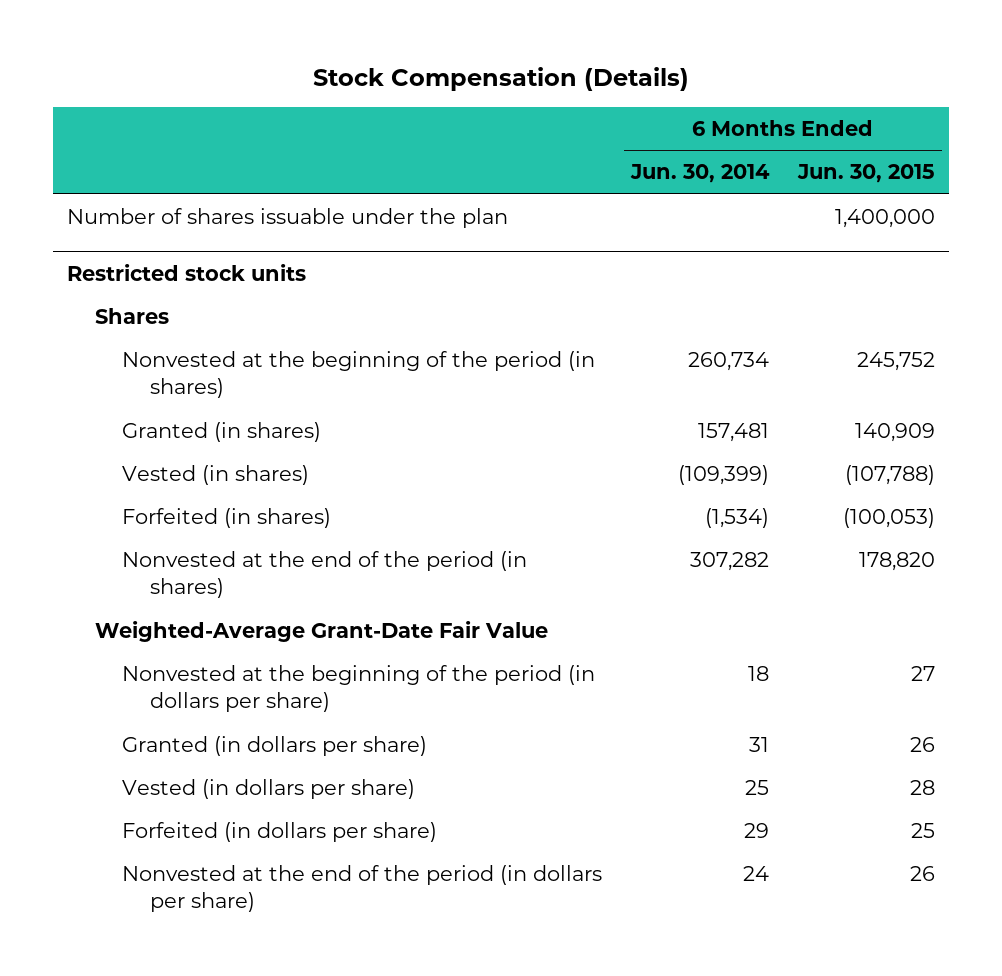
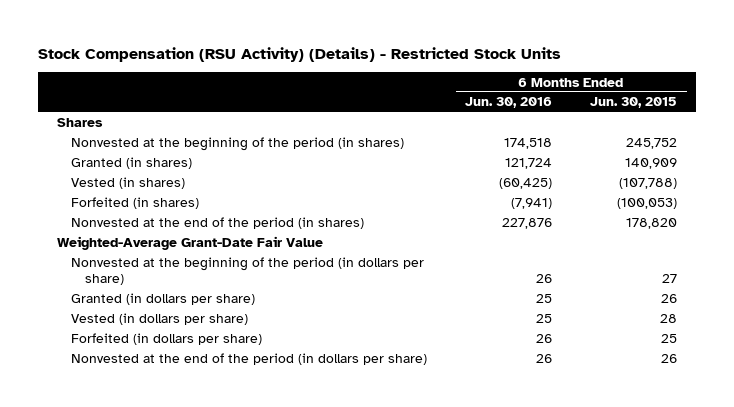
[313,66,690,91] Stock Compensation (Details) -> [37,46,561,62] Stock Compensation (RSU Activity) (Details) - Restricted Stock Units
[630,164,771,184] Jun. 30, 2014 -> none
none -> [465,97,553,109] Jun. 30, 2016
[67,208,509,229] Number of shares issuable under the plan -> none
[67,263,307,281] Restricted stock units -> none

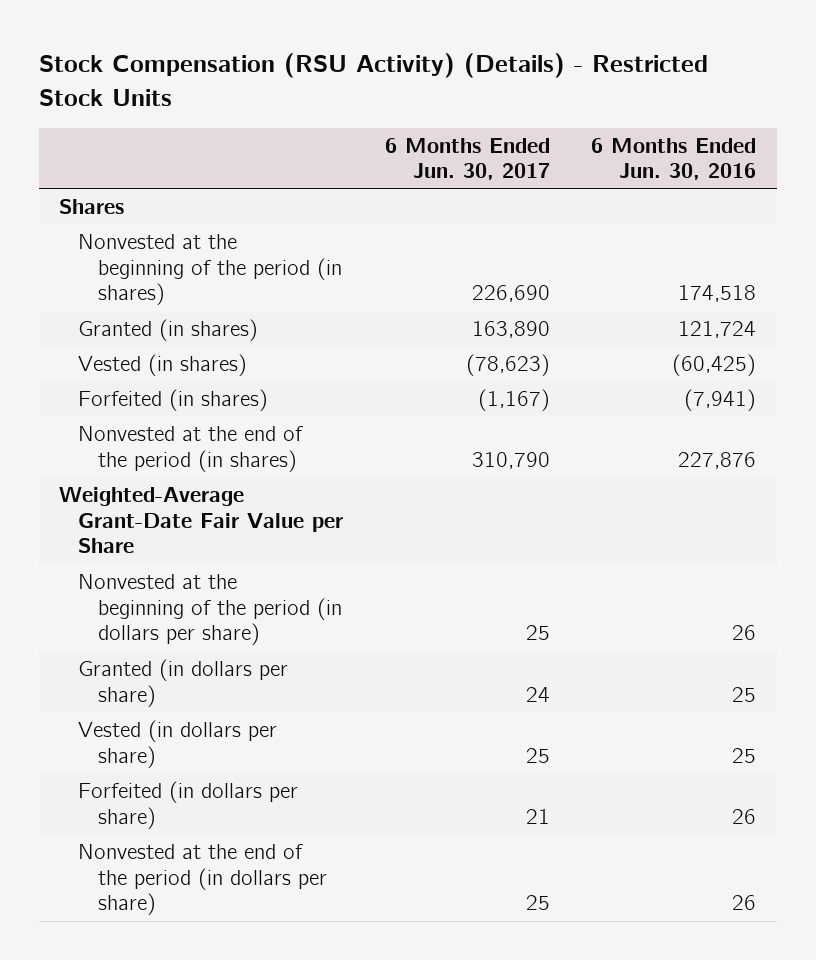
[590,97,678,109] Jun. 30, 2015 -> none
none -> [384,137,550,181] 6 Months Ended Jun. 30, 2017
[56,236,323,251] Weighted-Average Grant-Date Fair Value -> [59,486,344,554] Weighted-Average Grant-Date Fair Value per Share

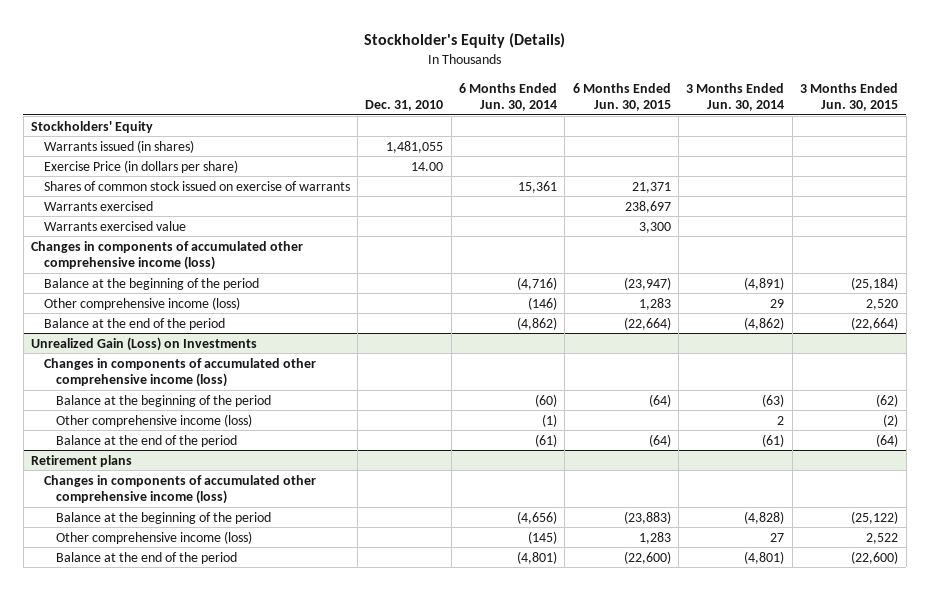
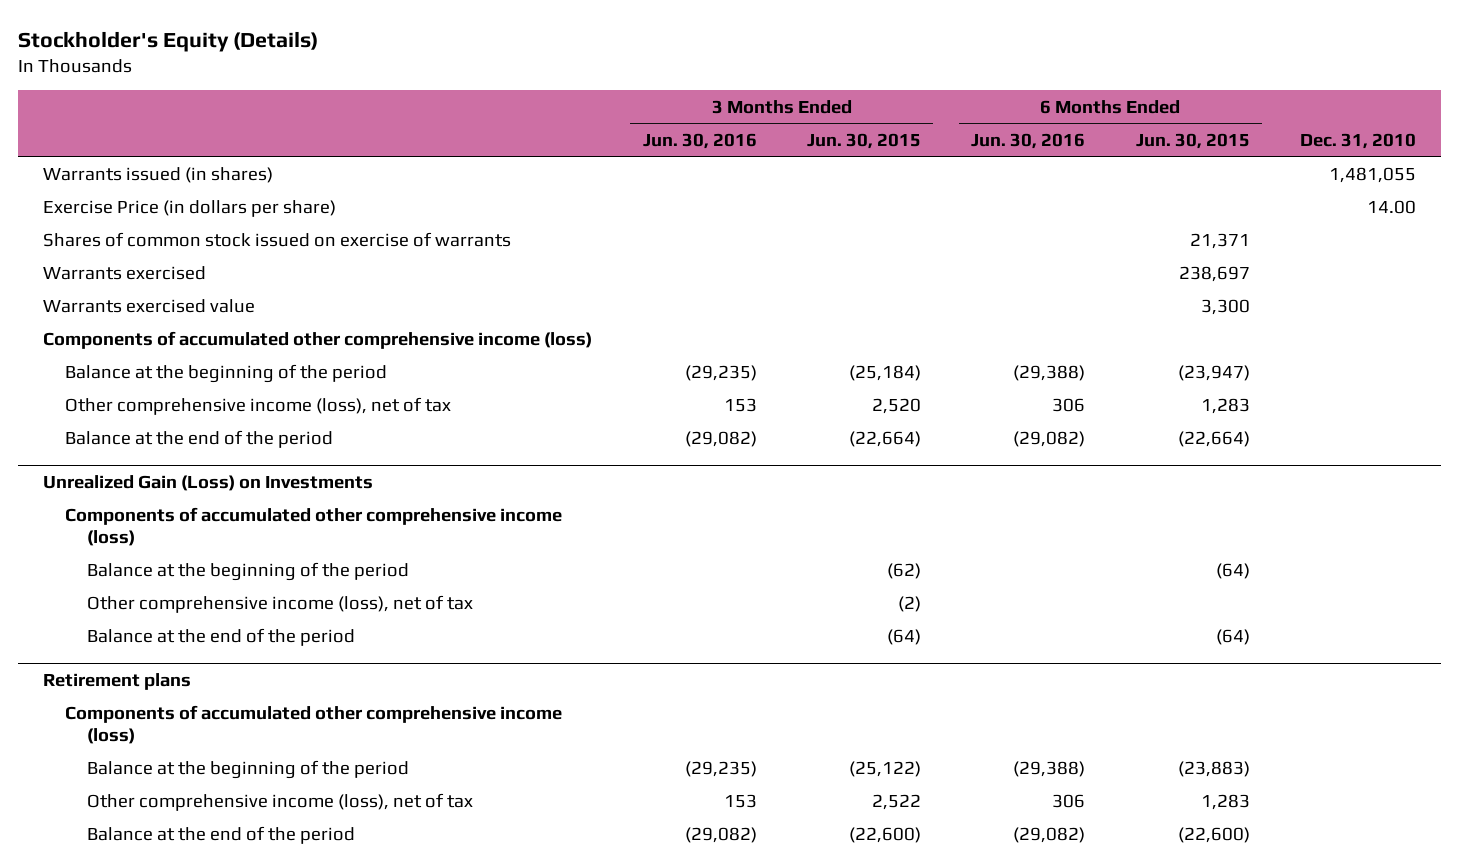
[459,82,558,112] 6 Months Ended Jun. 30, 2014 -> none
[686,82,785,112] 3 Months Ended Jun. 30, 2014 -> none
none -> [642,132,757,149] Jun. 30, 2016
none -> [971,132,1086,149] Jun. 30, 2016
[30,120,153,133] Stockholders' Equity -> none
[30,240,303,271] Changes in components of accumulated other comprehensive income (loss) -> [43,330,593,349] Components of accumulated other comprehensive income (loss)
[43,296,240,310] Other comprehensive income (loss) -> [64,396,451,415] Other comprehensive income (loss), net of tax
[43,357,316,388] Changes in components of accumulated other comprehensive income (loss) -> [64,506,562,546] Components of accumulated other comprehensive income (loss)
[56,413,253,427] Other comprehensive income (loss) -> [86,594,473,613] Other comprehensive income (loss), net of tax
[43,474,316,505] Changes in components of accumulated other comprehensive income (loss) -> [64,704,562,744] Components of accumulated other comprehensive income (loss)
[56,530,253,544] Other comprehensive income (loss) -> [86,792,473,811] Other comprehensive income (loss), net of tax

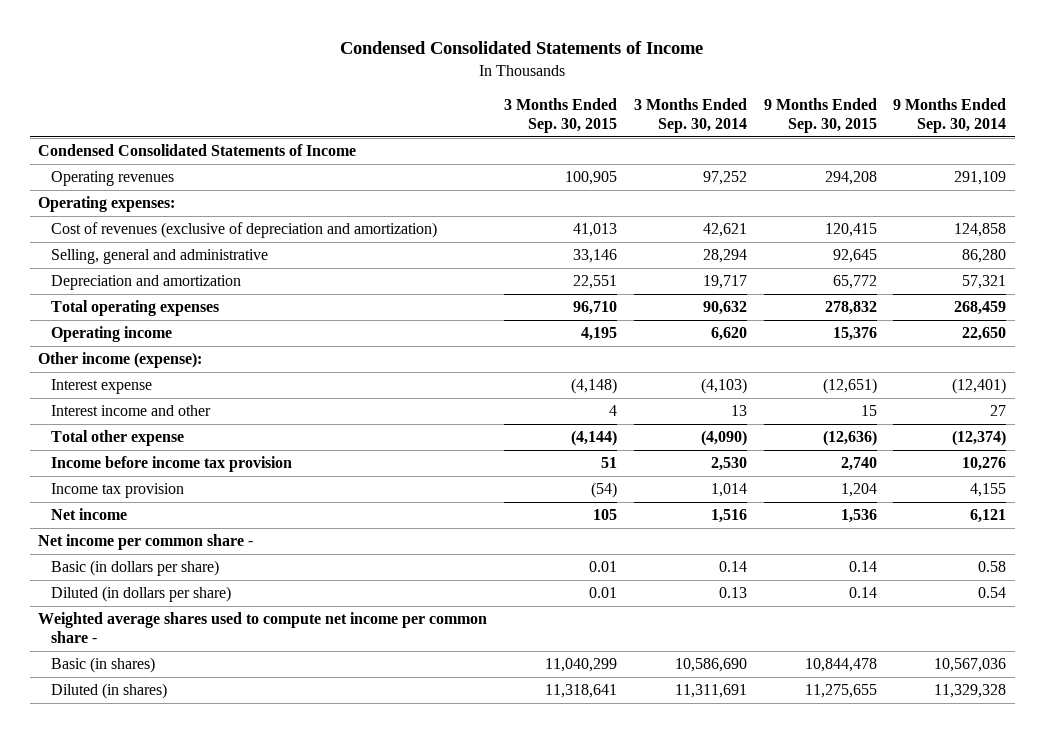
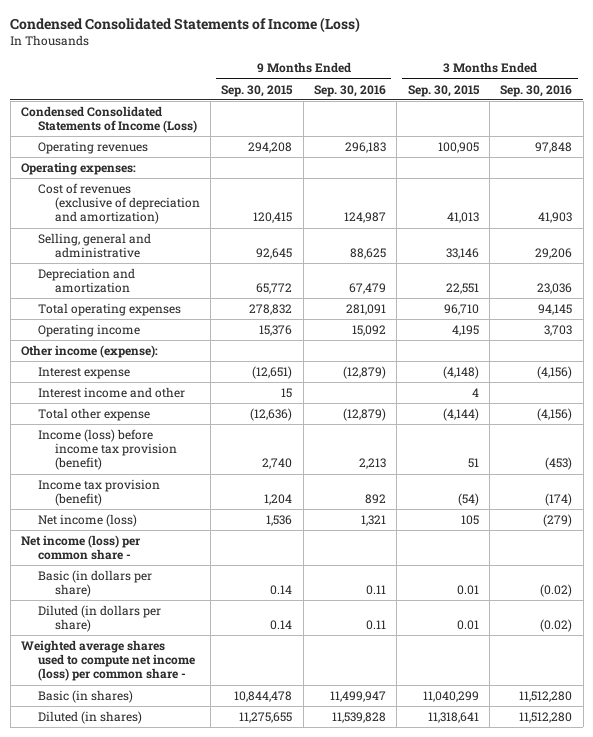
[340,41,704,55] Condensed Consolidated Statements of Income -> [10,16,361,33] Condensed Consolidated Statements of Income (Loss)
[633,98,747,133] 3 Months Ended Sep. 30, 2014 -> none
[893,98,1007,133] 9 Months Ended Sep. 30, 2014 -> none
none -> [314,84,387,97] Sep. 30, 2016
none -> [500,84,573,97] Sep. 30, 2016
[38,144,357,157] Condensed Consolidated Statements of Income -> [20,106,197,134] Condensed Consolidated Statements of Income (Loss)
[50,456,292,473] Income before income tax provision -> [37,429,177,471] Income (loss) before income tax provision (benefit)
[50,483,184,499] Income tax provision -> [37,479,160,507] Income tax provision (benefit)
[50,508,127,521] Net income -> [37,514,137,528] Net income (loss)
[38,534,254,551] Net income per common share - -> [20,535,141,561] Net income (loss) per common share -
[38,612,488,644] Weighted average shares used to compute net income per common share - -> [20,640,195,682] Weighted average shares used to compute net income (loss) per common share -

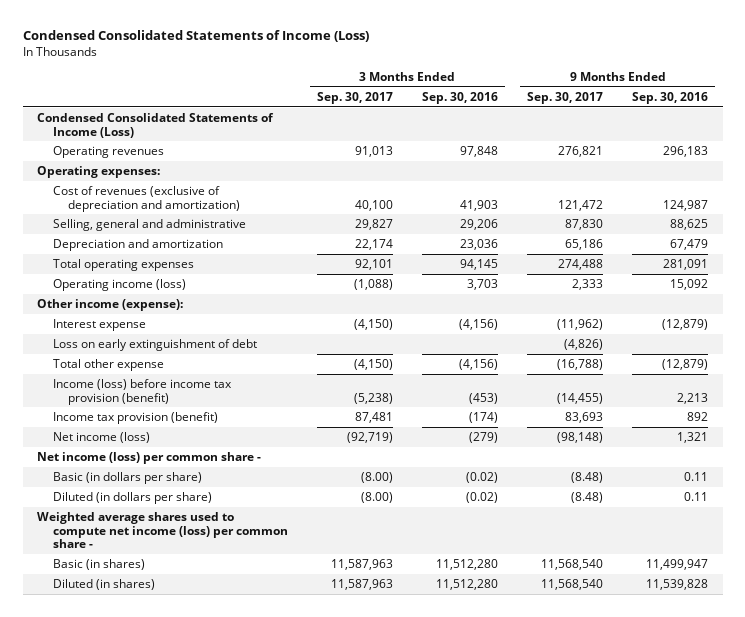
[221,84,294,97] Sep. 30, 2015 -> none
[407,84,480,97] Sep. 30, 2015 -> none
none -> [316,91,393,104] Sep. 30, 2017
none -> [527,91,604,104] Sep. 30, 2017
[37,324,140,338] Operating income -> [52,278,186,291] Operating income (loss)
[37,387,185,399] Interest income and other -> none
none -> [52,338,257,351] Loss on early extinguishment of debt

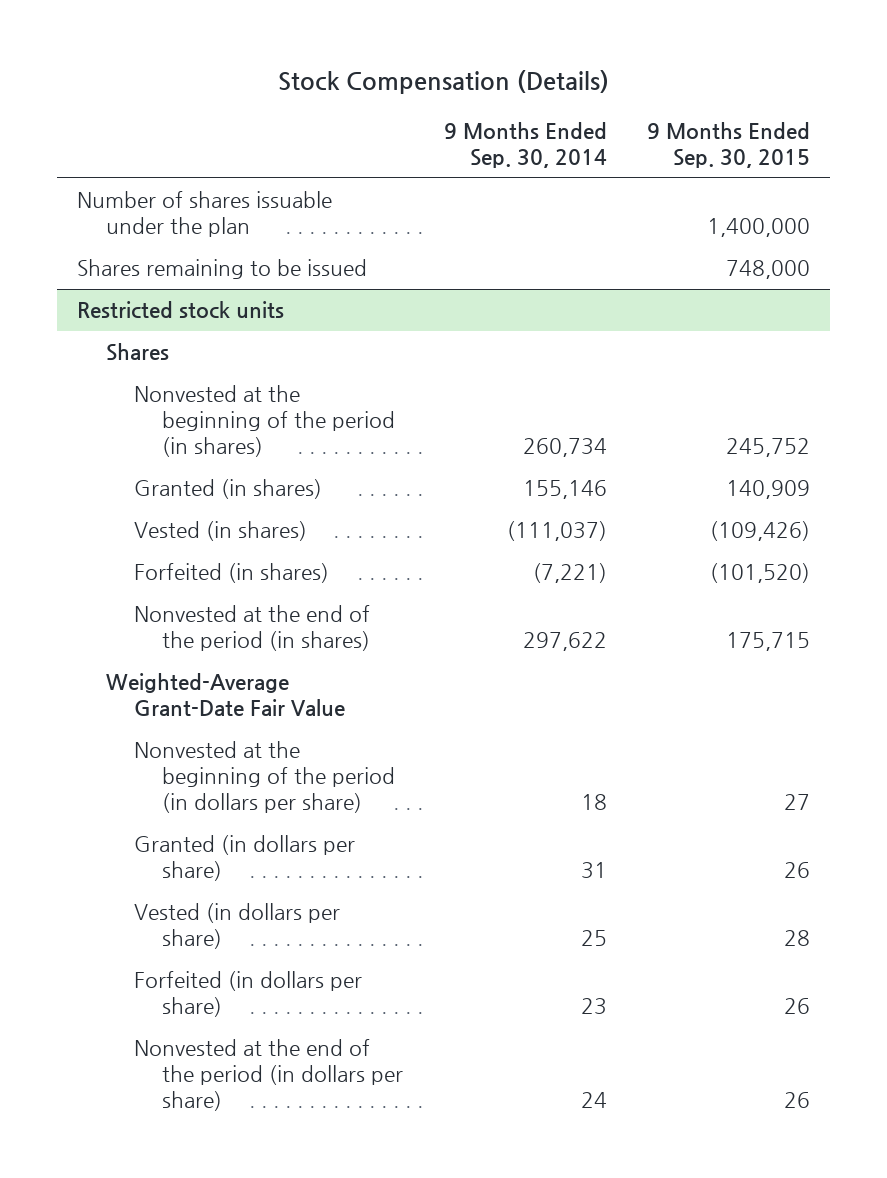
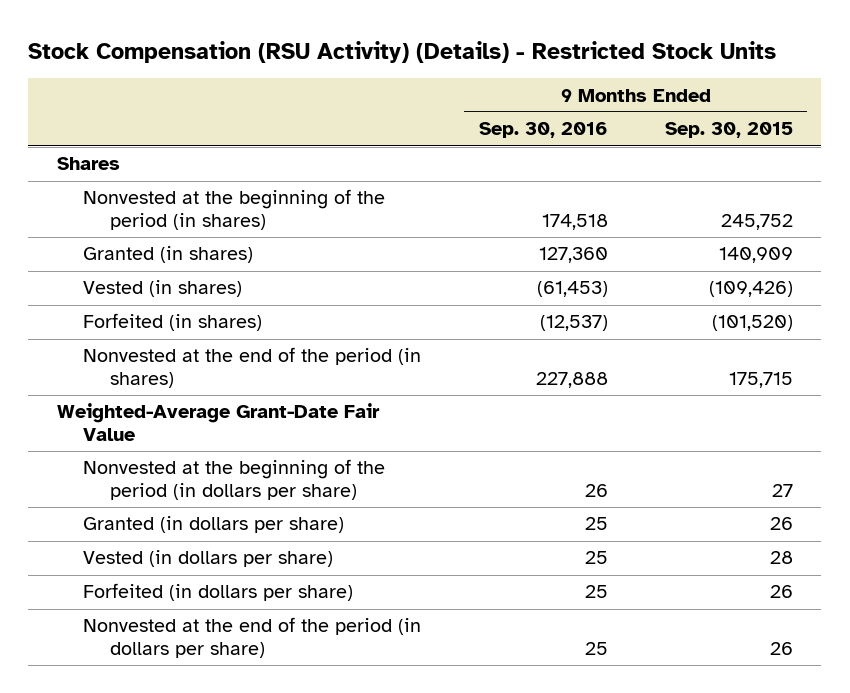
[277,70,609,95] Stock Compensation (Details) -> [28,40,777,63] Stock Compensation (RSU Activity) (Details) - Restricted Stock Units
[443,122,607,169] 9 Months Ended Sep. 30, 2014 -> none
none -> [478,122,608,139] Sep. 30, 2016
[77,191,333,238] Number of shares issuable under the plan -> none
[77,259,368,280] Shares remaining to be issued -> none
[77,301,285,320] Restricted stock units -> none

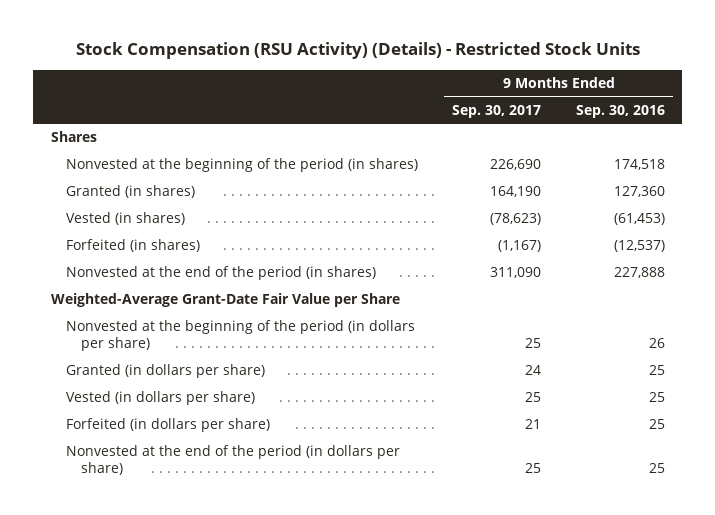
[664,122,793,139] Sep. 30, 2015 -> none
none -> [452,104,542,118] Sep. 30, 2017
[56,403,380,442] Weighted-Average Grant-Date Fair Value -> [50,293,400,308] Weighted-Average Grant-Date Fair Value per Share

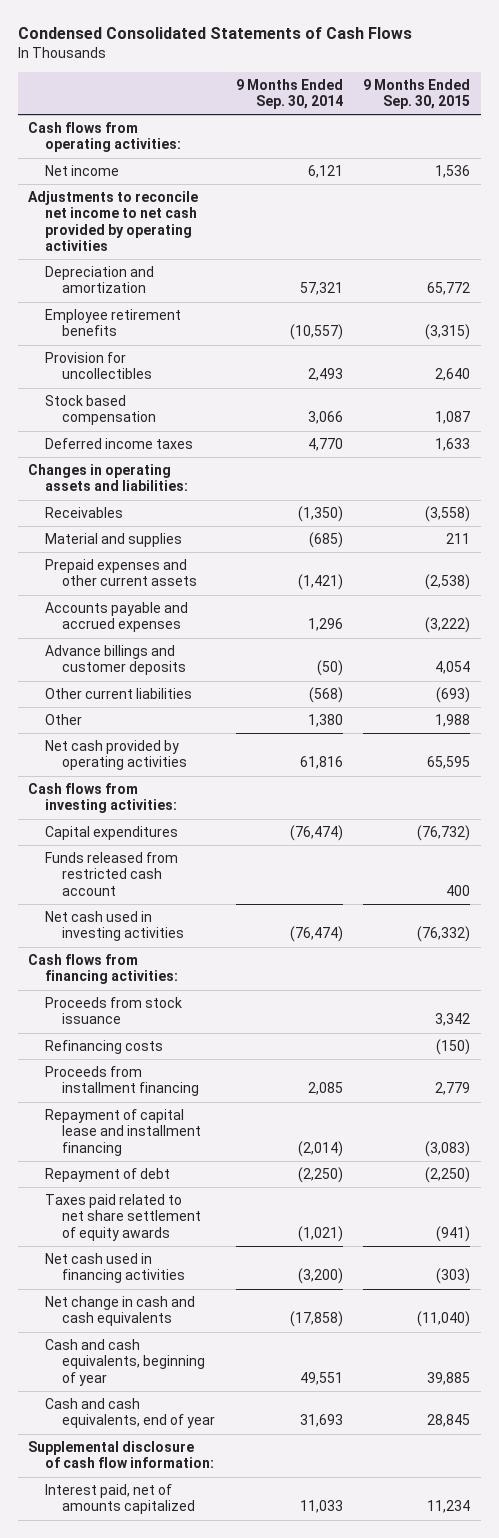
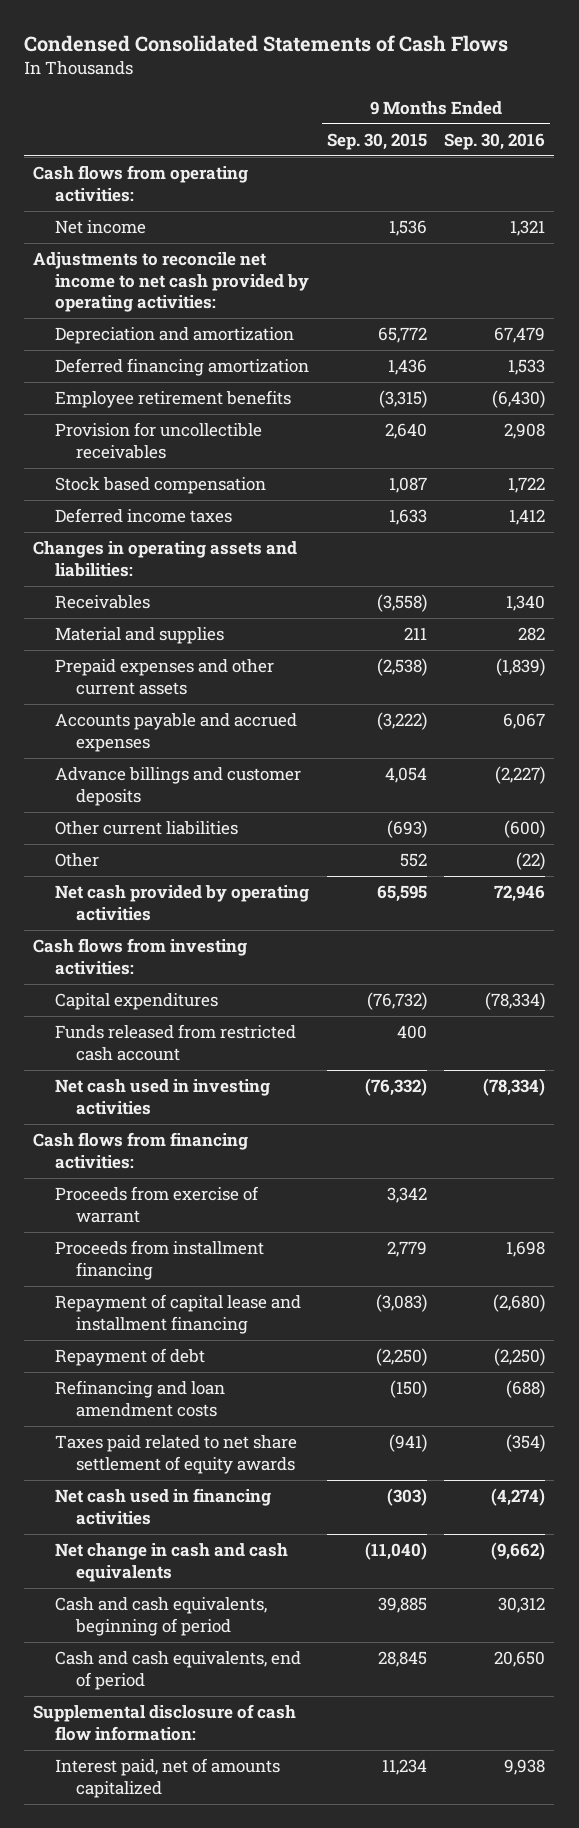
[235,78,343,110] 9 Months Ended Sep. 30, 2014 -> none
none -> [444,132,546,150] Sep. 30, 2016
[28,191,199,252] Adjustments to reconcile net income to net cash provided by operating activities -> [33,252,309,313] Adjustments to reconcile net income to net cash provided by operating activities:
none -> [54,358,309,377] Deferred financing amortization
[45,352,152,380] Provision for uncollectibles -> [54,422,262,459] Provision for uncollectible receivables
[435,714,471,728] 1,988 -> [399,853,427,868] 552
[45,1040,164,1055] Refinancing costs -> none
[45,997,183,1025] Proceeds from stock issuance -> [54,1186,259,1223] Proceeds from exercise of warrant
none -> [54,1380,225,1417] Refinancing and loan amendment costs
[45,1339,205,1386] Cash and cash equivalents, beginning of year -> [54,1597,267,1636] Cash and cash equivalents, beginning of period
[45,1398,215,1429] Cash and cash equivalents, end of year -> [54,1651,301,1690] Cash and cash equivalents, end of period

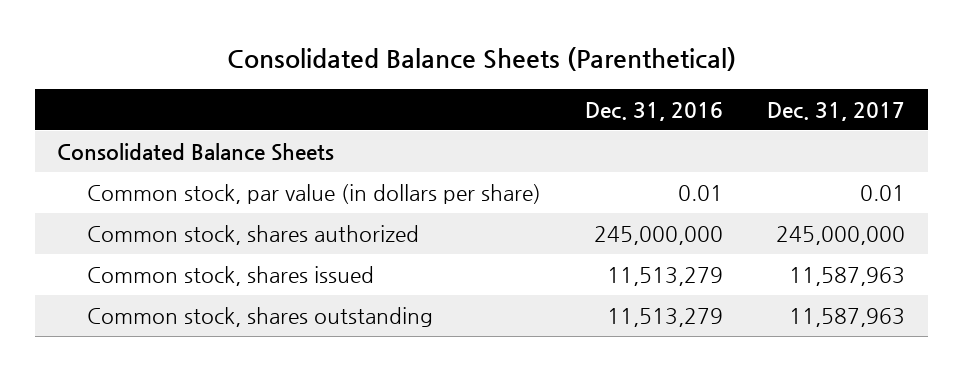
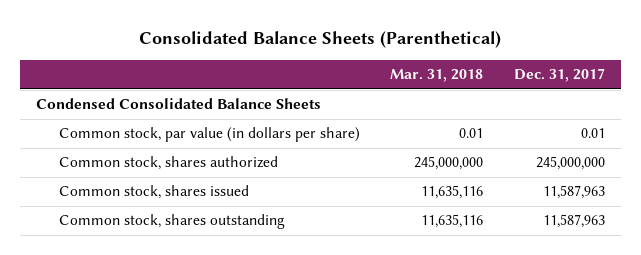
[584,101,723,121] Dec. 31, 2016 -> none
none -> [390,69,484,83] Mar. 31, 2018
[56,142,334,161] Consolidated Balance Sheets -> [35,98,321,110] Condensed Consolidated Balance Sheets

